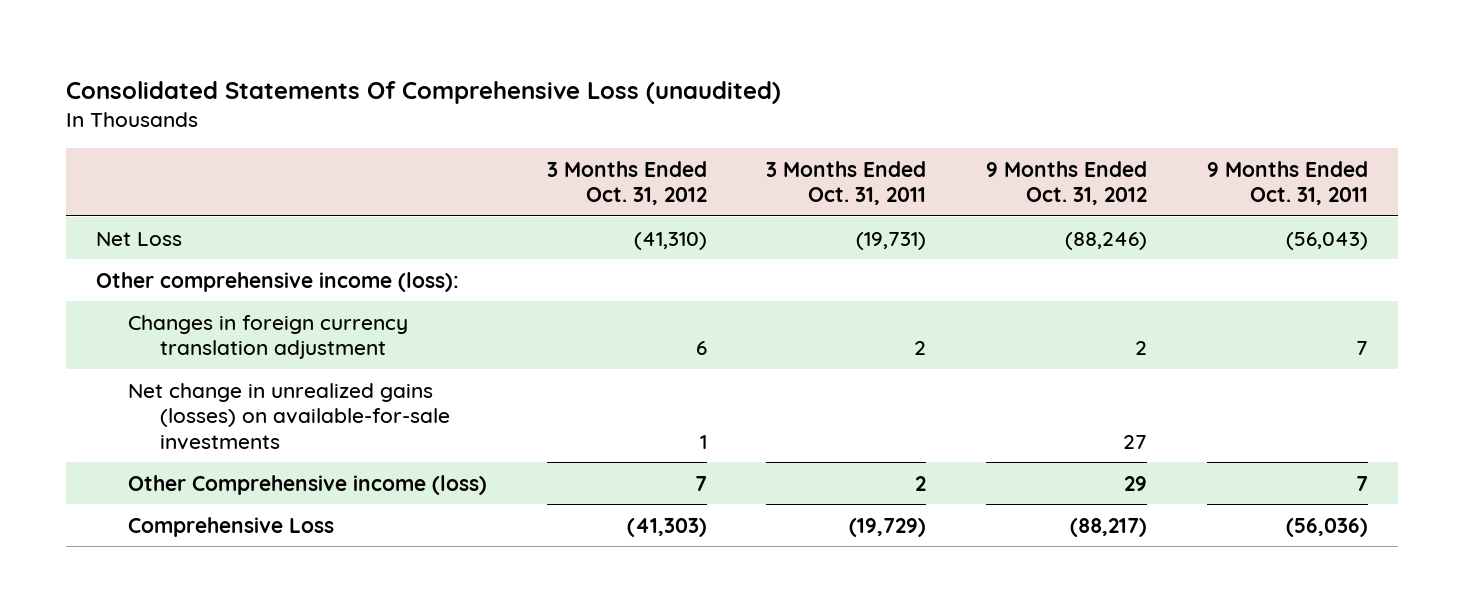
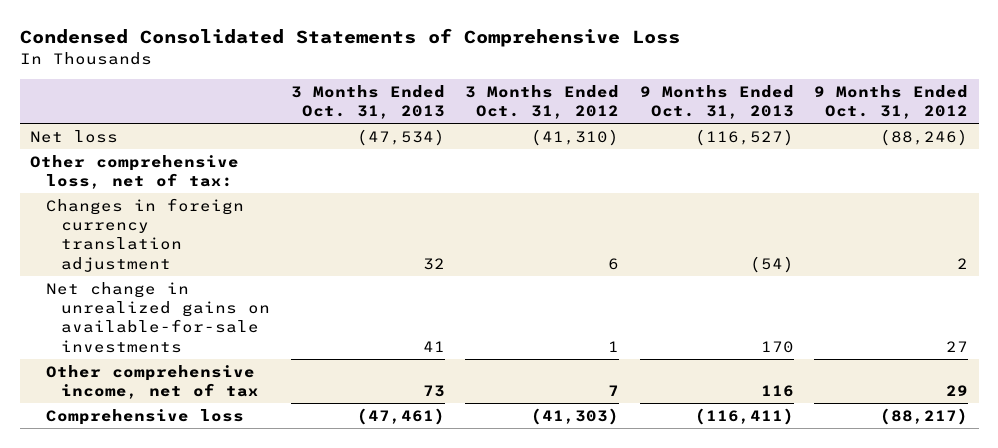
[66,80,782,104] Consolidated Statements Of Comprehensive Loss (unaudited) -> [19,28,680,48] Condensed Consolidated Statements of Comprehensive Loss
[766,160,927,206] 3 Months Ended Oct. 31, 2011 -> none
[1206,160,1368,206] 9 Months Ended Oct. 31, 2011 -> none
none -> [290,84,445,119] 3 Months Ended Oct. 31, 2013
none -> [639,84,794,119] 9 Months Ended Oct. 31, 2013
[95,231,182,246] Net Loss -> [29,129,118,143] Net loss
[95,271,459,292] Other comprehensive income (loss): -> [29,154,239,190] Other comprehensive loss, net of tax:
[127,382,450,450] Net change in unrealized gains (losses) on available-for-sale investments -> [45,281,271,353] Net change in unrealized gains on available-for-sale investments
[127,474,487,495] Other Comprehensive income (loss) -> [45,364,260,400] Other comprehensive income, net of tax
[127,516,334,537] Comprehensive Loss -> [45,408,244,425] Comprehensive loss

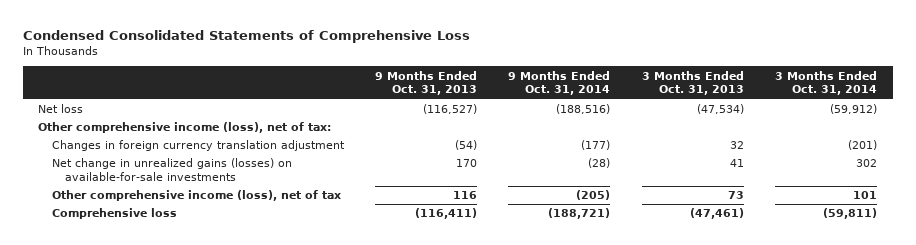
[465,84,620,119] 3 Months Ended Oct. 31, 2012 -> none
[814,84,969,119] 9 Months Ended Oct. 31, 2012 -> none
none -> [508,70,611,96] 9 Months Ended Oct. 31, 2014
none -> [775,70,878,96] 3 Months Ended Oct. 31, 2014
[29,154,239,190] Other comprehensive loss, net of tax: -> [38,122,332,134] Other comprehensive income (loss), net of tax:
[45,281,271,353] Net change in unrealized gains on available-for-sale investments -> [51,158,292,182] Net change in unrealized gains (losses) on available-for-sale investments
[45,364,260,400] Other comprehensive income, net of tax -> [51,190,341,202] Other comprehensive income (loss), net of tax

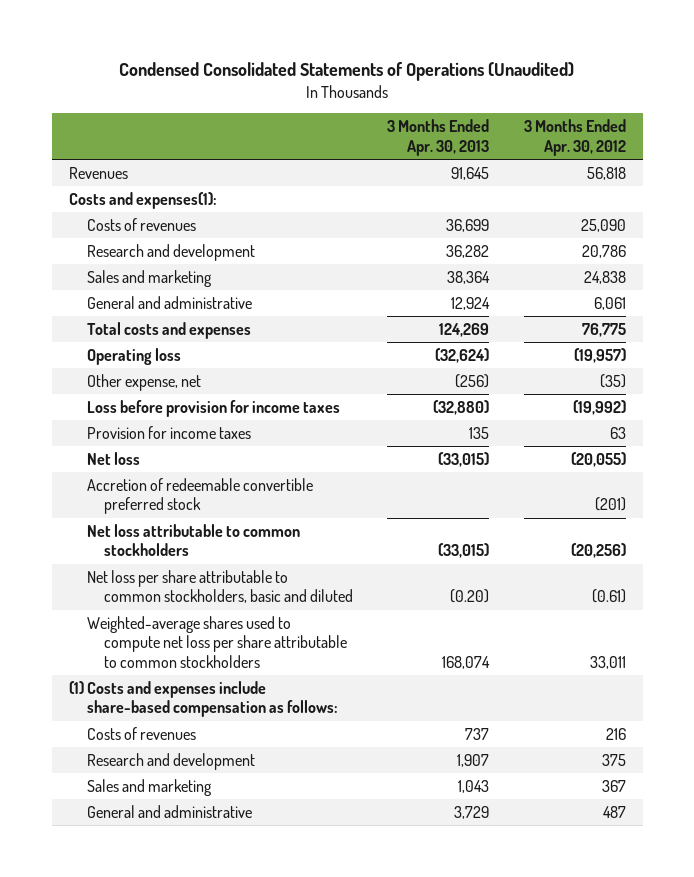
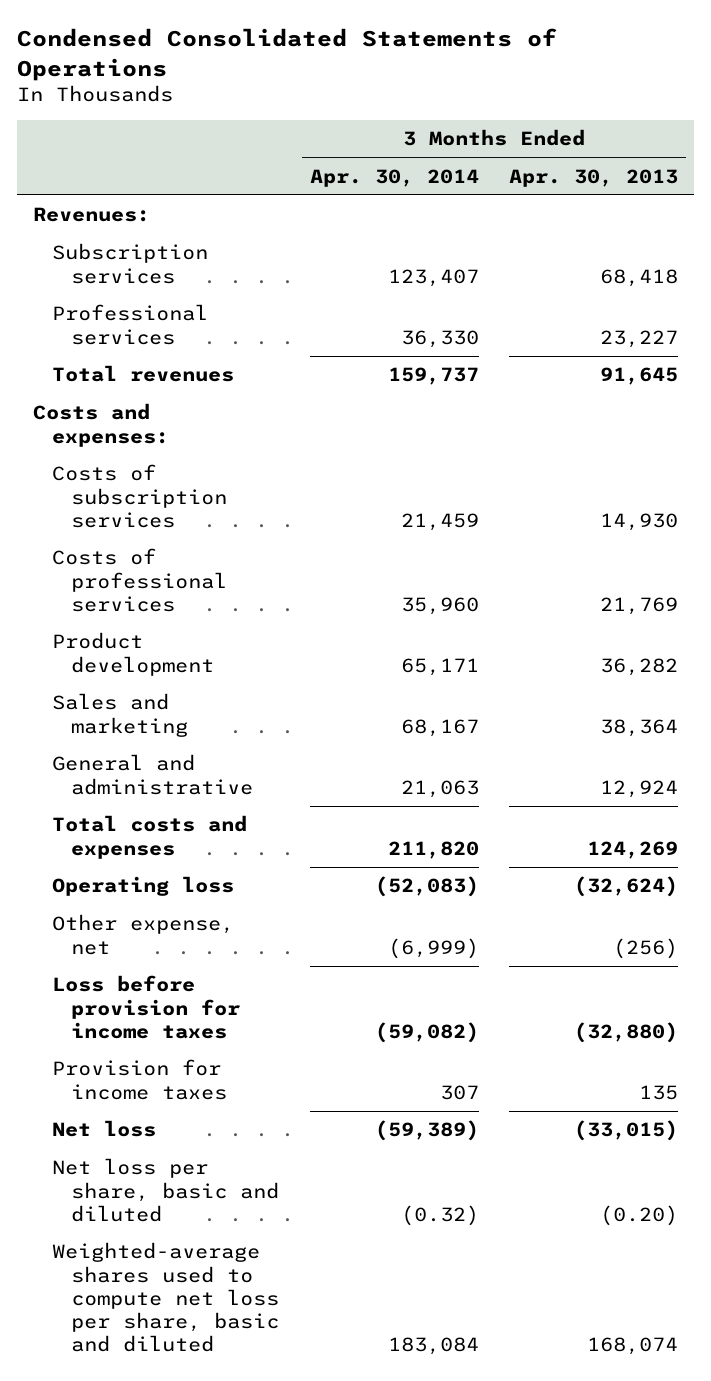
[119,62,575,82] Condensed Consolidated Statements of Operations (Unaudited) -> [17,28,558,81] Condensed Consolidated Statements of Operations
[523,119,626,156] 3 Months Ended Apr. 30, 2012 -> none
none -> [309,168,479,187] Apr. 30, 2014
[86,217,196,231] Costs of revenues -> none
none -> [32,207,150,223] Revenues:
none -> [51,243,208,284] Subscription services
none -> [51,304,208,345] Professional services
[68,166,128,179] Revenues -> [51,365,234,383] Total revenues
[68,191,217,209] Costs and expenses(1): -> [32,403,169,447] Costs and expenses:
none -> [51,464,227,528] Costs of subscription services
none -> [51,548,227,612] Costs of professional services
[86,243,255,261] Research and development -> [51,632,214,676] Product development
[86,477,313,515] Accretion of redeemable convertible preferred stock -> none
[86,523,300,557] Net loss attributable to common stockholders -> none
[68,680,338,718] (1) Costs and expenses include share-based compensation as follows: -> none
[86,726,196,740] Costs of revenues -> none
[86,752,255,770] Research and development -> none
[86,778,212,796] Sales and marketing -> none
[86,804,252,818] General and administrative -> none
[86,569,354,604] Net loss per share attributable to common stockholders, basic and diluted -> [51,1158,279,1222] Net loss per share, basic and diluted
[86,615,348,669] Weighted-average shares used to compute net loss per share attributable to common stockholders -> [51,1242,279,1353] Weighted-average shares used to compute net loss per share, basic and diluted

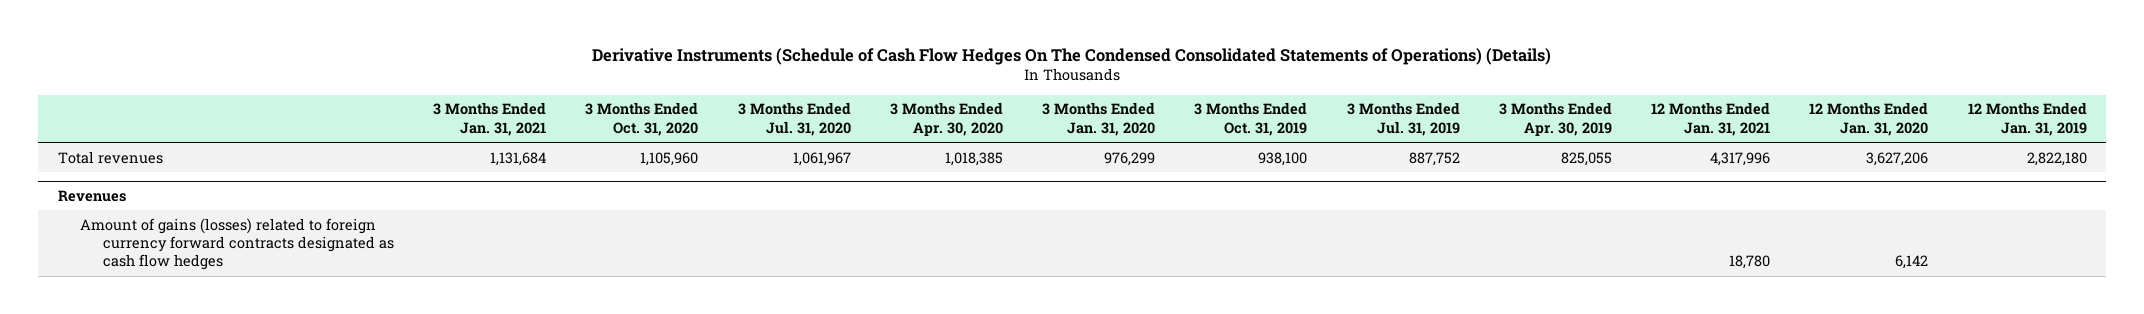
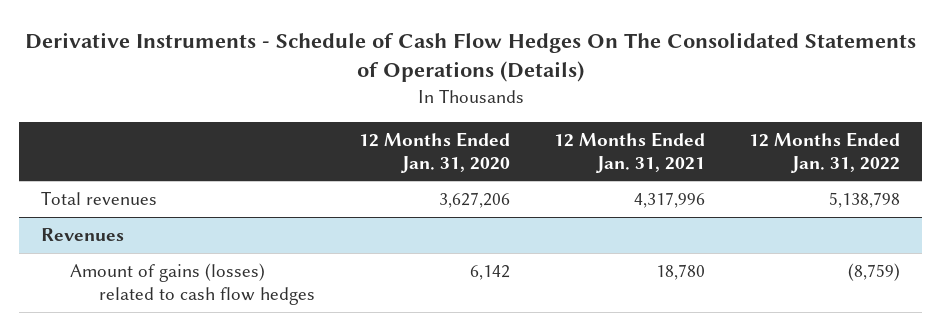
[592,47,1552,65] Derivative Instruments (Schedule of Cash Flow Hedges On The Condensed Consolidated Statements of Operations) (Details) -> [24,31,916,83] Derivative Instruments - Schedule of Cash Flow Hedges On The Consolidated Statements of Operations (Details)
[433,102,547,136] 3 Months Ended Jan. 31, 2021 -> none
[585,102,699,136] 3 Months Ended Oct. 31, 2020 -> none
[737,102,851,136] 3 Months Ended Jul. 31, 2020 -> none
[889,102,1003,136] 3 Months Ended Apr. 30, 2020 -> none
[1042,102,1156,136] 3 Months Ended Jan. 31, 2020 -> none
[1194,102,1308,136] 3 Months Ended Oct. 31, 2019 -> none
[1346,102,1460,136] 3 Months Ended Jul. 31, 2019 -> none
[1498,102,1612,136] 3 Months Ended Apr. 30, 2019 -> none
[1967,102,2087,136] 12 Months Ended Jan. 31, 2019 -> none
none -> [749,131,901,173] 12 Months Ended Jan. 31, 2022
[80,217,394,271] Amount of gains (losses) related to foreign currency forward contracts designated as cash flow hedges -> [69,263,315,305] Amount of gains (losses) related to cash flow hedges

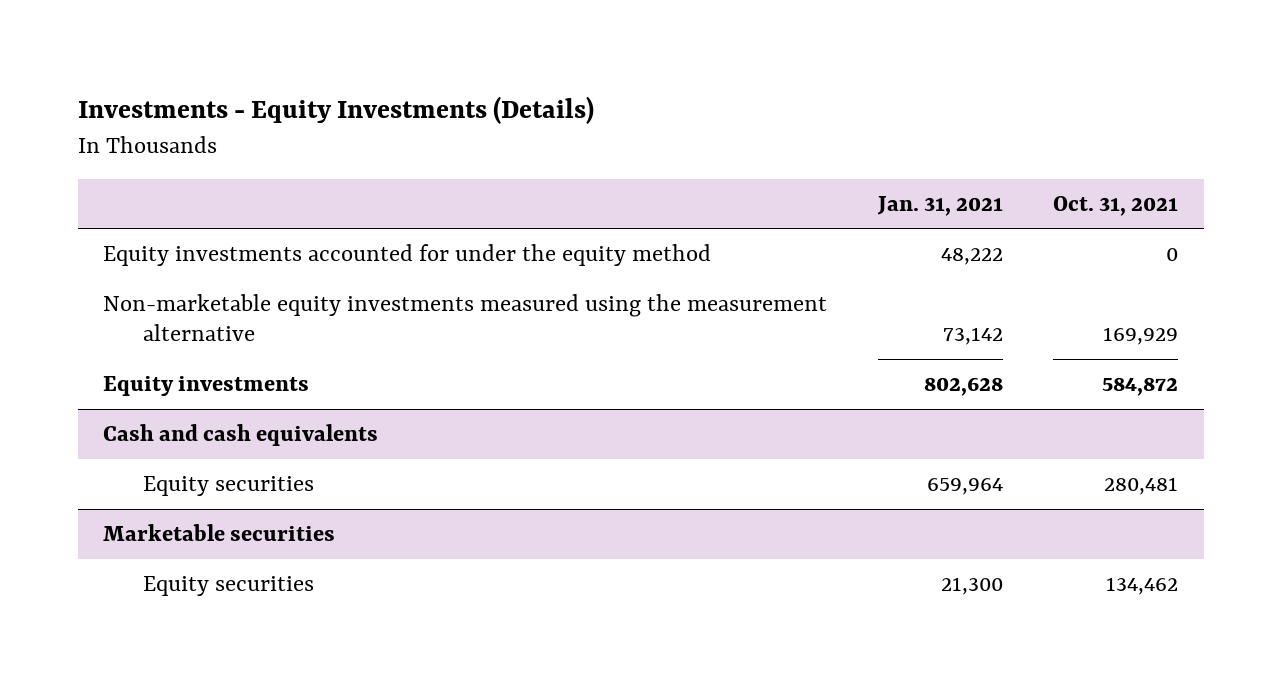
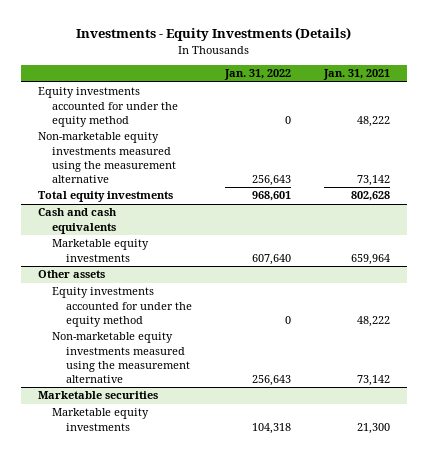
[1053,195,1179,216] Oct. 31, 2021 -> none
none -> [224,69,292,81] Jan. 31, 2022
[102,376,309,397] Equity investments -> [37,191,173,203] Total equity investments
[143,476,315,497] Equity securities -> [51,239,149,262] Marketable equity investments
none -> [37,270,105,279] Other assets
none -> [51,287,192,327] Equity investments accounted for under the equity method
none -> [51,332,190,383] Non-marketable equity investments measured using the measurement alternative
[143,576,315,597] Equity securities -> [51,408,149,431] Marketable equity investments

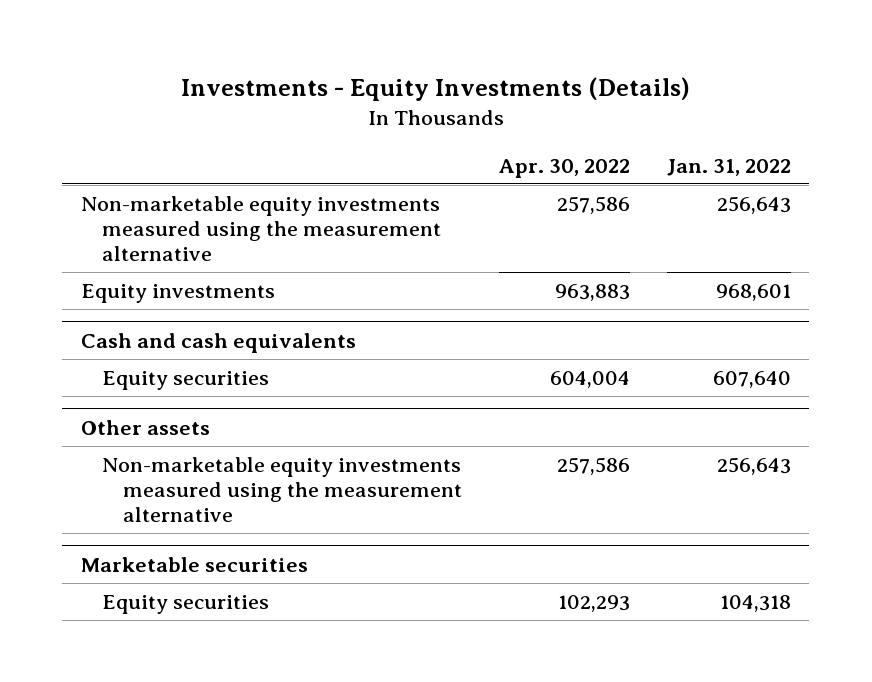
[323,69,391,81] Jan. 31, 2021 -> none
none -> [498,158,630,178] Apr. 30, 2022
[37,87,178,127] Equity investments accounted for under the equity method -> none
[37,191,173,203] Total equity investments -> [80,284,275,304] Equity investments
[51,239,149,262] Marketable equity investments -> [101,371,269,391] Equity securities
[51,287,192,327] Equity investments accounted for under the equity method -> none
[51,408,149,431] Marketable equity investments -> [101,595,269,615] Equity securities

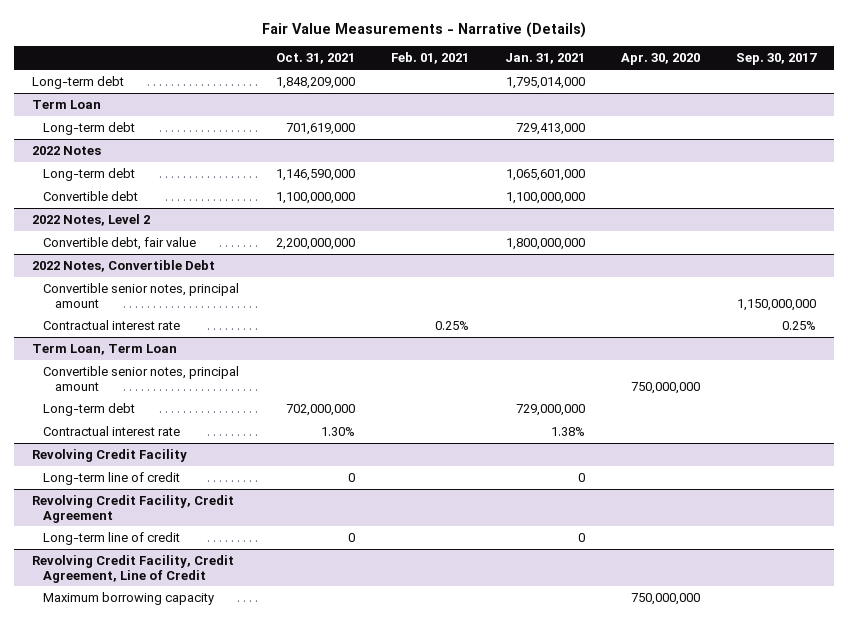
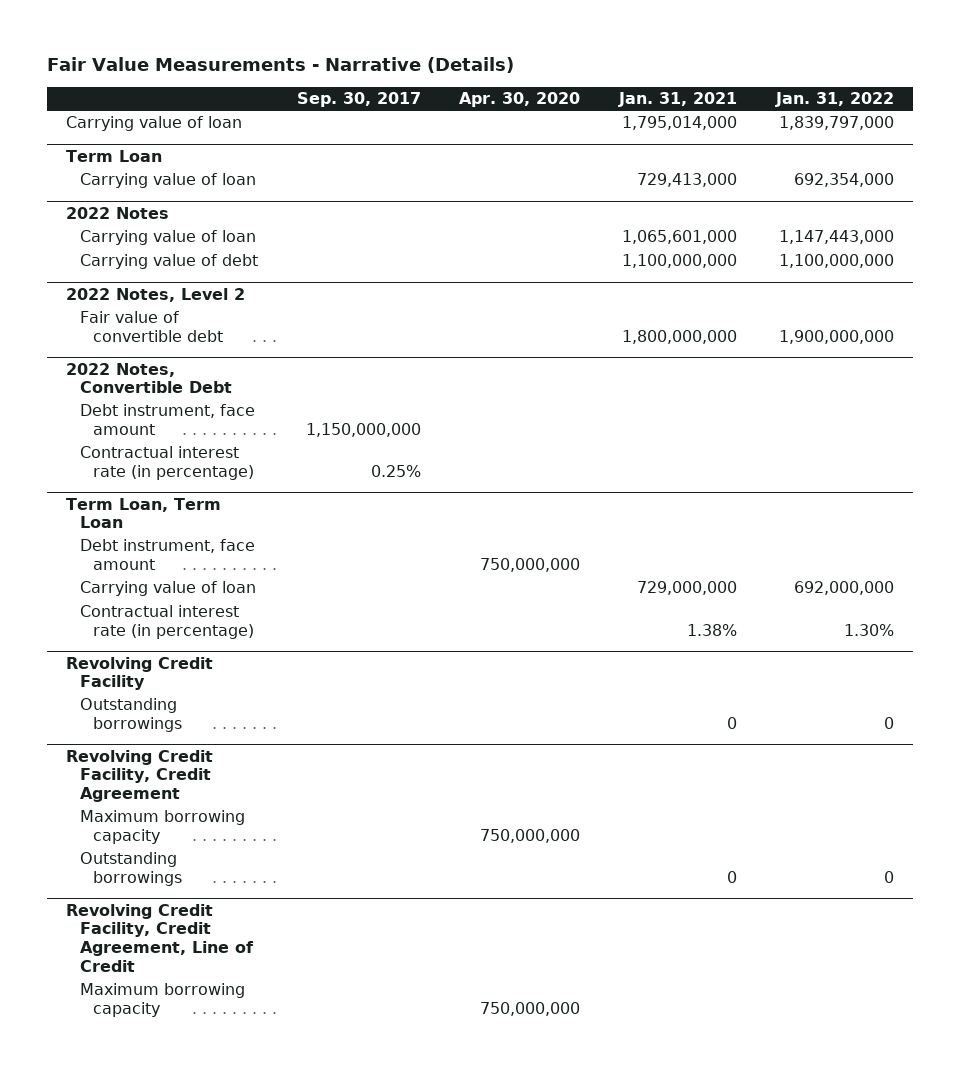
[275,53,355,65] Oct. 31, 2021 -> none
[390,52,469,65] Feb. 01, 2021 -> none
none -> [774,91,894,107] Jan. 31, 2022
[31,75,124,89] Long-term debt -> [66,116,243,132] Carrying value of loan
[43,121,136,135] Long-term debt -> [79,173,256,189] Carrying value of loan
[43,167,136,181] Long-term debt -> [79,230,256,246] Carrying value of loan
[43,190,139,201] Convertible debt -> [79,254,258,270] Carrying value of debt
[43,236,197,250] Convertible debt, fair value -> [79,311,224,343] Fair value of convertible debt
[43,282,240,308] Convertible senior notes, principal amount -> [79,404,255,436] Debt instrument, face amount
[43,319,181,330] Contractual interest rate -> [79,446,255,481] Contractual interest rate (in percentage)
[43,365,240,391] Convertible senior notes, principal amount -> [79,539,255,571] Debt instrument, face amount
[43,402,136,416] Long-term debt -> [79,581,256,597] Carrying value of loan
[43,425,181,436] Contractual interest rate -> [79,605,255,640] Contractual interest rate (in percentage)
[43,471,181,485] Long-term line of credit -> [79,698,183,733] Outstanding borrowings
none -> [79,810,245,845] Maximum borrowing capacity
[43,531,181,545] Long-term line of credit -> [79,852,183,887] Outstanding borrowings

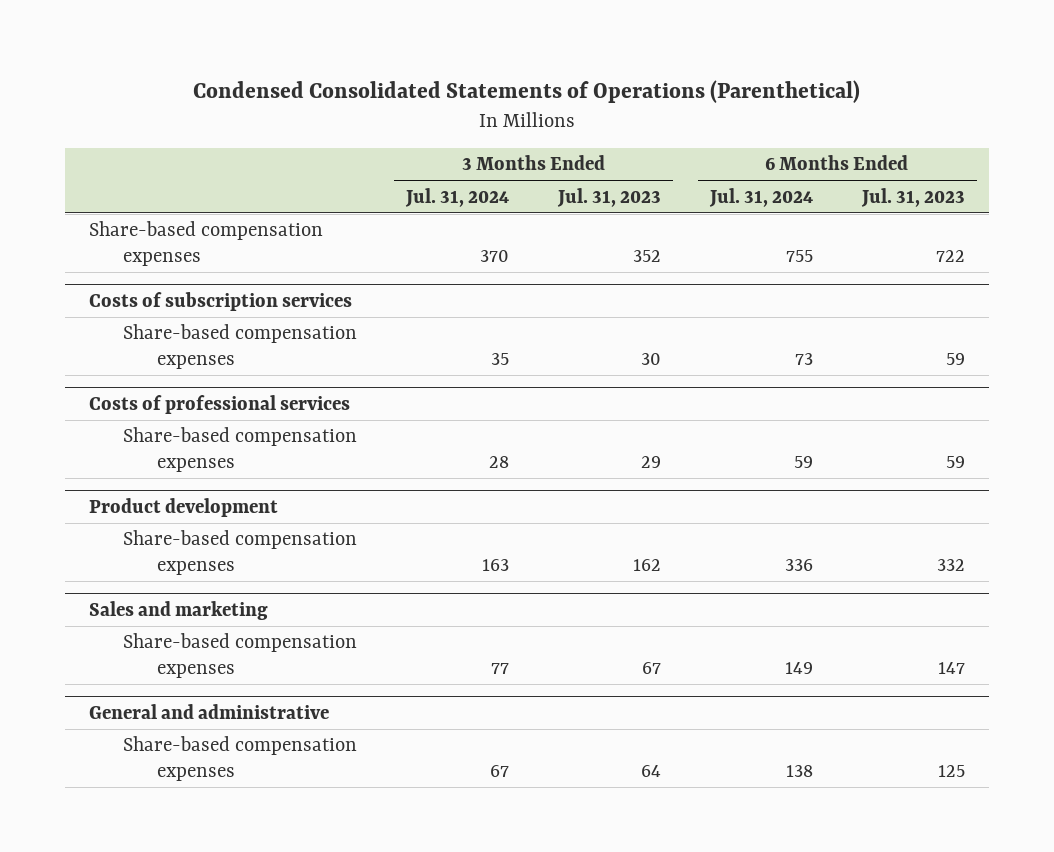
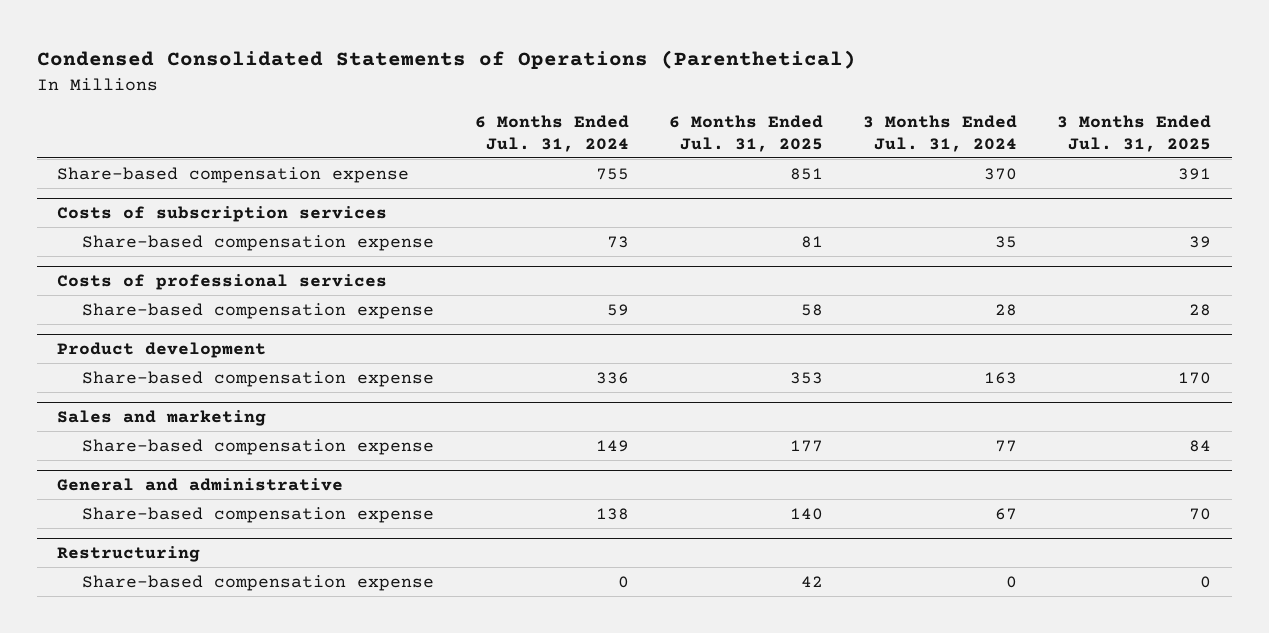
[556,187,661,207] Jul. 31, 2023 -> none
[860,187,965,207] Jul. 31, 2023 -> none
none -> [668,115,823,152] 6 Months Ended Jul. 31, 2025
none -> [1057,115,1212,152] 3 Months Ended Jul. 31, 2025
[89,221,324,267] Share-based compensation expenses -> [57,166,410,183] Share-based compensation expense
[123,324,358,370] Share-based compensation expenses -> [82,234,435,251] Share-based compensation expense
[123,427,358,473] Share-based compensation expenses -> [82,302,435,319] Share-based compensation expense
[123,530,358,576] Share-based compensation expenses -> [82,370,435,387] Share-based compensation expense
[123,633,358,679] Share-based compensation expenses -> [82,438,435,455] Share-based compensation expense
[123,736,358,782] Share-based compensation expenses -> [82,506,435,523] Share-based compensation expense
none -> [57,546,201,563] Restructuring
none -> [82,574,435,591] Share-based compensation expense

